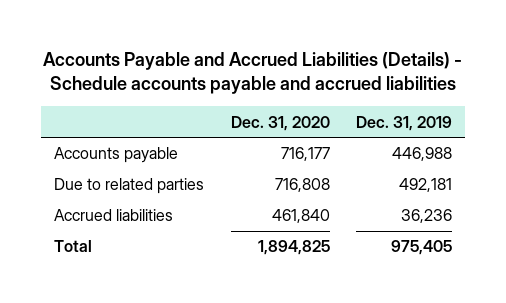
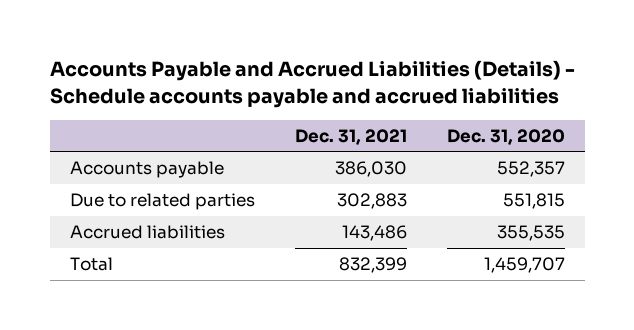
[355,115,452,131] Dec. 31, 2019 -> none
none -> [294,128,407,145] Dec. 31, 2021
[280,147,330,162] 716,177 -> [496,161,565,178] 552,357
[274,178,330,193] 716,808 -> [502,193,565,210] 551,815
[271,209,330,224] 461,840 -> [496,225,565,242] 355,535
[257,240,330,256] 1,894,825 -> [483,257,565,274] 1,459,707

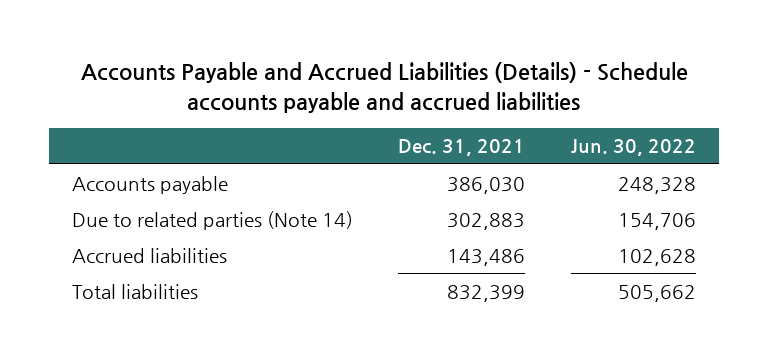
[446,128,565,145] Dec. 31, 2020 -> none
none -> [570,139,696,157] Jun. 30, 2022
[69,193,255,211] Due to related parties -> [72,210,354,230] Due to related parties (Note 14)
[69,257,113,272] Total -> [72,283,199,299] Total liabilities

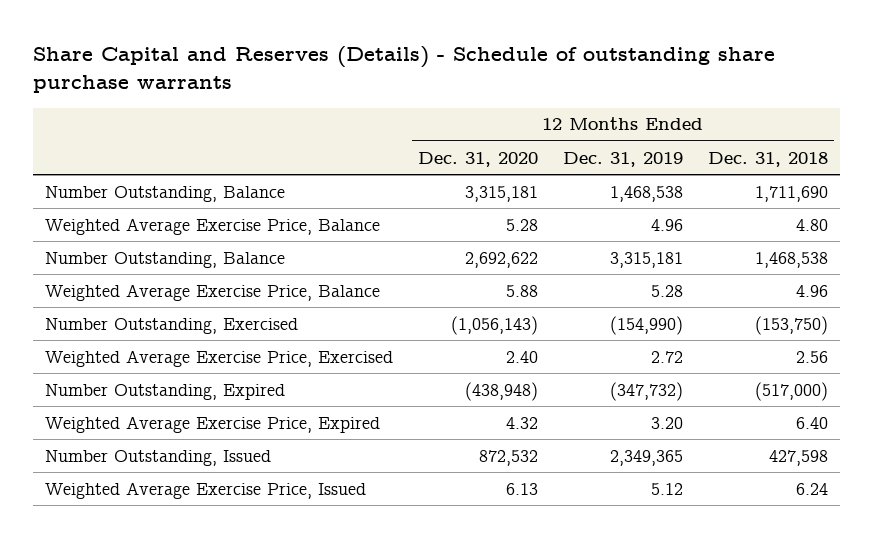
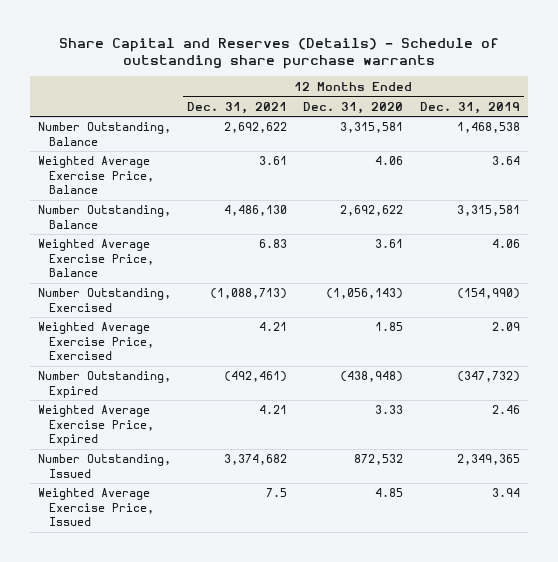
[707,151,828,167] Dec. 31, 2018 -> none
none -> [187,101,288,114] Dec. 31, 2021
[465,185,539,202] 3,315,181 -> [340,122,404,134] 3,315,581
[506,218,539,231] 5.28 -> [375,156,404,166] 4.06
[650,218,683,231] 4.96 -> [491,156,520,166] 3.64
[609,251,683,268] 3,315,181 -> [456,205,520,217] 3,315,581
[506,284,539,297] 5.88 -> [375,239,404,249] 3.61
[650,284,683,297] 5.28 -> [491,239,520,249] 4.06
[506,350,539,363] 2.40 -> [375,322,404,332] 1.85
[650,350,683,363] 2.72 -> [491,322,520,332] 2.09
[506,416,539,429] 4.32 -> [375,405,404,415] 3.33
[650,416,683,429] 3.20 -> [491,405,520,415] 2.46
[506,482,539,495] 6.13 -> [375,488,404,498] 4.85
[650,482,683,495] 5.12 -> [491,488,520,498] 3.94

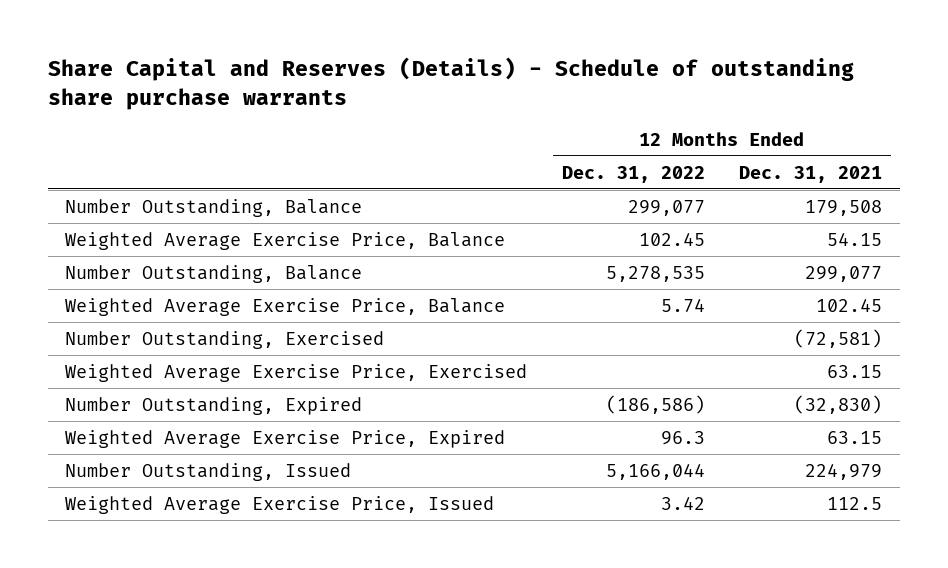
[303,101,404,114] Dec. 31, 2020 -> none
[419,101,520,114] Dec. 31, 2019 -> none
none -> [561,165,705,183] Dec. 31, 2022
[224,122,288,134] 2,692,622 -> [805,199,883,216] 179,508
[259,156,288,166] 3.61 -> [827,232,883,246] 54.15
[224,205,288,217] 4,486,130 -> [805,265,883,282] 299,077
[259,239,288,249] 6.83 -> [816,298,883,312] 102.45
[210,288,288,300] (1,088,713) -> [794,328,883,348] (72,581)
[259,322,288,332] 4.21 -> [827,364,883,378] 63.15
[224,371,288,383] (492,461) -> [794,394,883,414] (32,830)
[259,405,288,415] 4.21 -> [827,430,883,444] 63.15
[224,454,288,466] 3,374,682 -> [805,463,883,480] 224,979
[266,488,288,498] 7.5 -> [827,496,883,510] 112.5

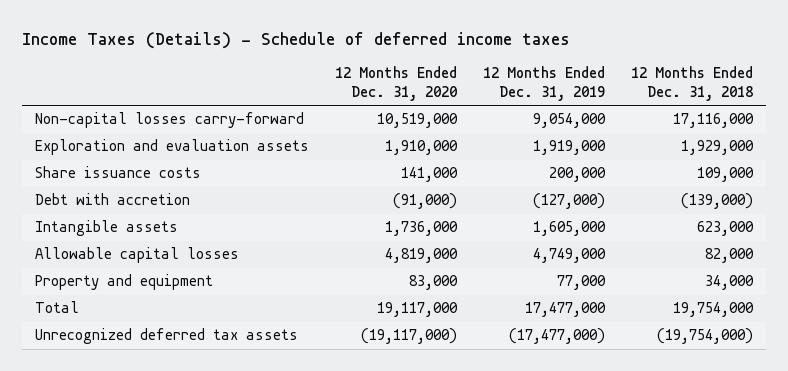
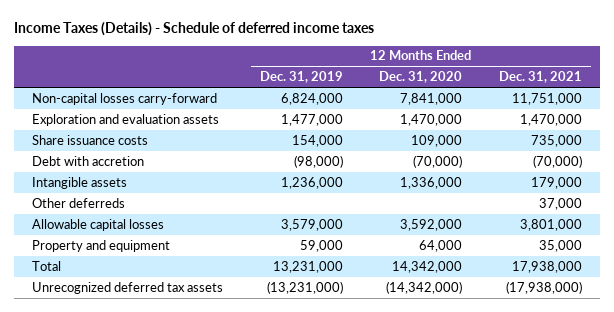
[631,66,754,102] 12 Months Ended Dec. 31, 2018 -> none
none -> [498,71,582,84] Dec. 31, 2021
[376,113,458,129] 10,519,000 -> [400,92,463,105] 7,841,000
[533,113,607,129] 9,054,000 -> [280,92,343,105] 6,824,000
[384,140,458,156] 1,910,000 -> [400,113,463,126] 1,470,000
[533,140,607,156] 1,919,000 -> [280,113,343,126] 1,477,000
[400,167,458,183] 141,000 -> [411,134,463,147] 109,000
[549,167,607,183] 200,000 -> [291,134,343,147] 154,000
[392,193,457,210] (91,000) -> [413,154,463,168] (70,000)
[533,193,606,210] (127,000) -> [293,154,343,168] (98,000)
[384,221,458,237] 1,736,000 -> [400,176,463,189] 1,336,000
[533,221,607,237] 1,605,000 -> [280,176,343,189] 1,236,000
none -> [32,197,126,208] Other deferreds
[384,248,458,264] 4,819,000 -> [400,218,463,231] 3,592,000
[533,248,607,264] 4,749,000 -> [280,218,343,231] 3,579,000
[408,275,458,291] 83,000 -> [419,239,463,252] 64,000
[557,275,607,291] 77,000 -> [299,239,343,252] 59,000
[376,302,458,318] 19,117,000 -> [392,260,463,273] 14,342,000
[525,302,607,318] 17,477,000 -> [272,260,343,273] 13,231,000
[360,328,457,345] (19,117,000) -> [386,280,463,294] (14,342,000)
[509,328,606,345] (17,477,000) -> [266,280,343,294] (13,231,000)

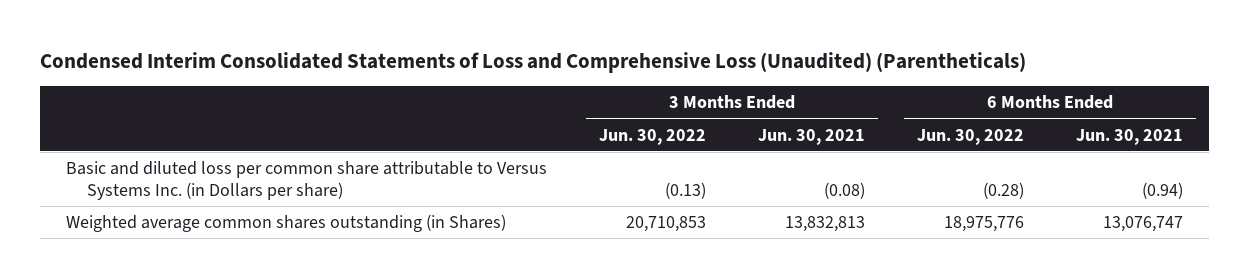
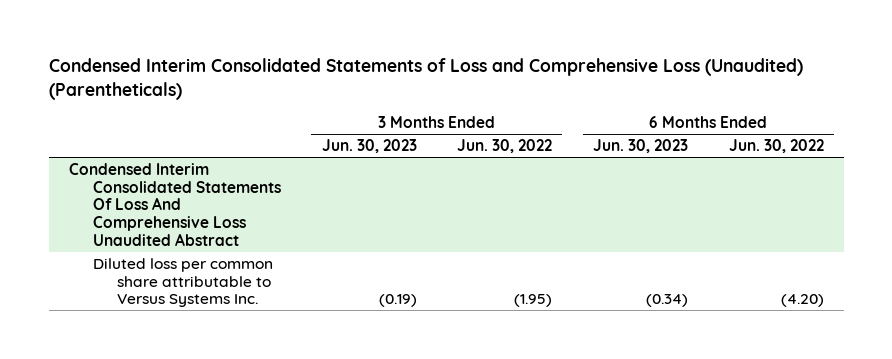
[757,128,865,145] Jun. 30, 2021 -> none
[1075,128,1183,145] Jun. 30, 2021 -> none
none -> [321,139,417,154] Jun. 30, 2023
none -> [592,139,688,154] Jun. 30, 2023
[65,214,506,233] Weighted average common shares outstanding (in Shares) -> none
none -> [68,162,281,246] Condensed Interim Consolidated Statements Of Loss And Comprehensive Loss Unaudited Abstract
[65,161,547,201] Basic and diluted loss per common share attributable to Versus Systems Inc. (in Dollars per share) -> [92,257,273,308] Diluted loss per common share attributable to Versus Systems Inc.
[664,182,706,200] (0.13) -> [514,294,553,308] (1.95)
[982,182,1024,200] (0.28) -> [780,294,824,308] (4.20)

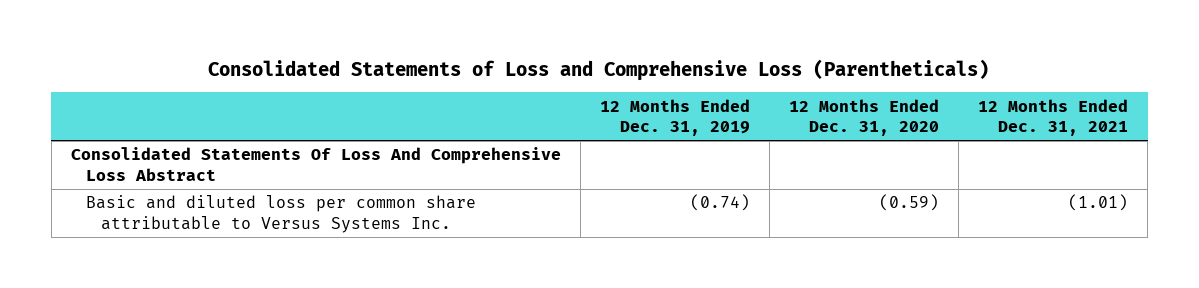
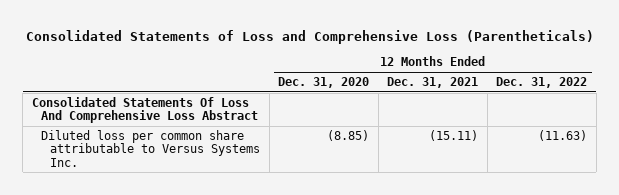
[599,98,750,137] 12 Months Ended Dec. 31, 2019 -> none
none -> [496,77,588,89] Dec. 31, 2022
[85,195,476,233] Basic and diluted loss per common share attributable to Versus Systems Inc. -> [41,130,260,167] Diluted loss per common share attributable to Versus Systems Inc.
[878,194,939,212] (0.59) -> [327,130,370,142] (8.85)
[1068,194,1129,212] (1.01) -> [429,130,479,142] (15.11)

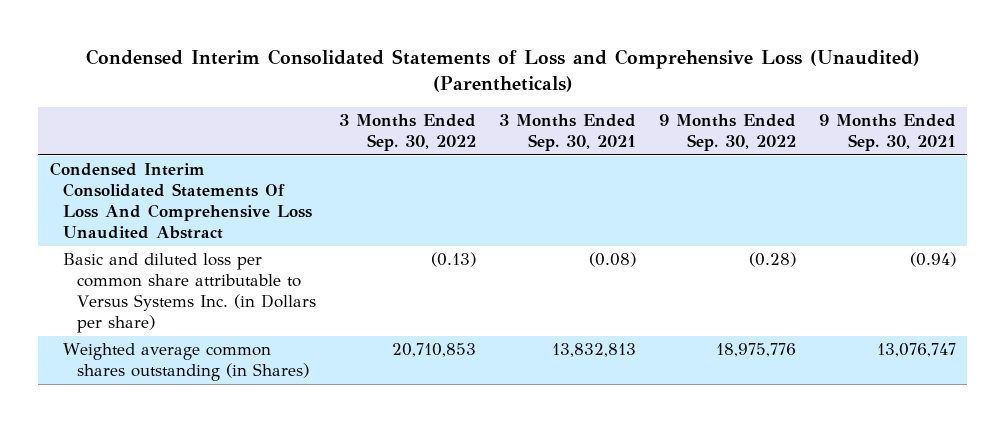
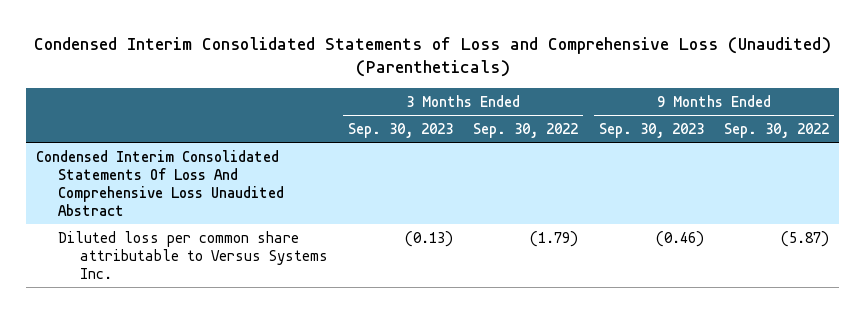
[498,114,636,152] 3 Months Ended Sep. 30, 2021 -> none
[818,114,956,152] 9 Months Ended Sep. 30, 2021 -> none
none -> [347,122,453,138] Sep. 30, 2023
none -> [598,122,704,138] Sep. 30, 2023
[63,343,309,382] Weighted average common shares outstanding (in Shares) -> none
[63,253,316,334] Basic and diluted loss per common share attributable to Versus Systems Inc. (in Dollars per share) -> [57,230,328,279] Diluted loss per common share attributable to Versus Systems Inc.
[430,252,476,268] (0.13) -> [530,230,579,247] (1.79)
[748,252,796,268] (0.28) -> [780,230,829,247] (5.87)

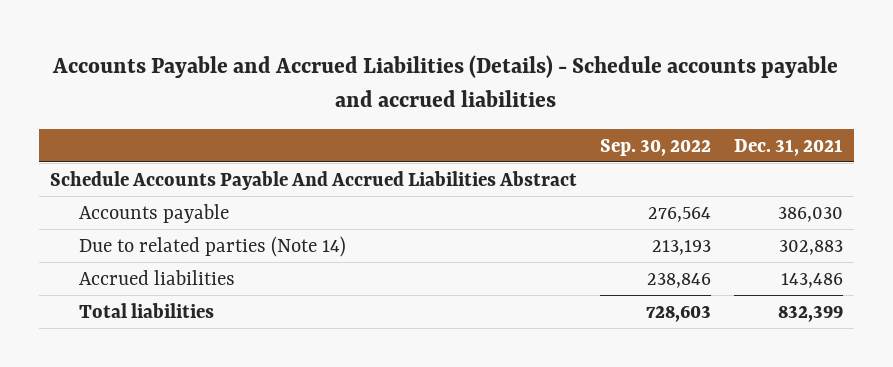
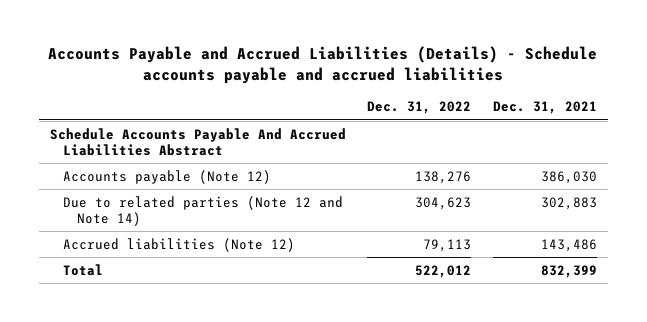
[599,138,711,156] Sep. 30, 2022 -> none
none -> [367,101,472,115] Dec. 31, 2022
[79,203,230,223] Accounts payable -> [63,169,272,184] Accounts payable (Note 12)
[79,235,347,257] Due to related parties (Note 14) -> [63,195,344,226] Due to related parties (Note 12 and Note 14)
[79,269,236,285] Accrued liabilities -> [63,237,296,252] Accrued liabilities (Note 12)
[79,302,215,318] Total liabilities -> [63,263,104,276] Total

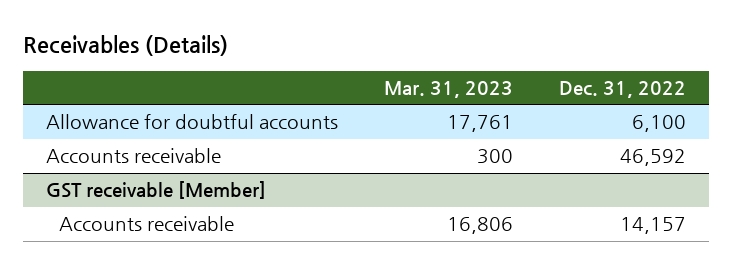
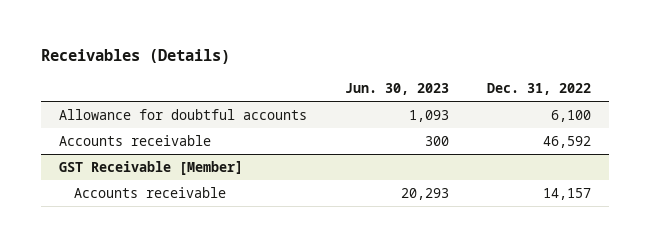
[383,81,513,99] Mar. 31, 2023 -> none
none -> [344,82,449,95] Jun. 30, 2023
[45,181,266,200] GST receivable [Member] -> [59,161,244,176] GST Receivable [Member]

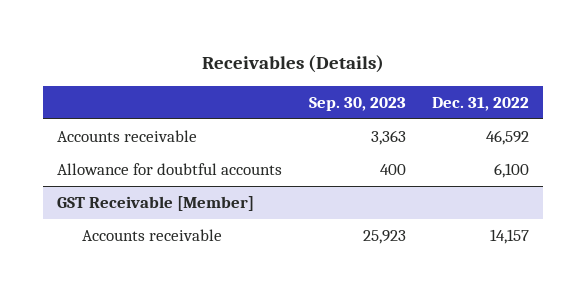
[344,82,449,95] Jun. 30, 2023 -> none
none -> [308,96,406,111] Sep. 30, 2023
[59,109,308,121] Allowance for doubtful accounts -> [56,163,282,176] Allowance for doubtful accounts

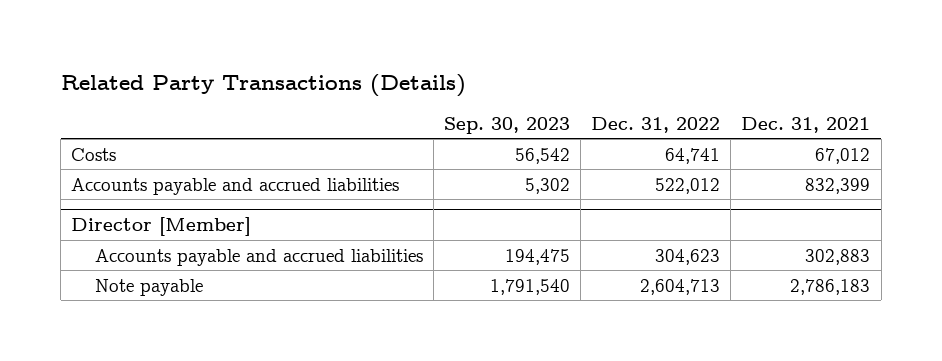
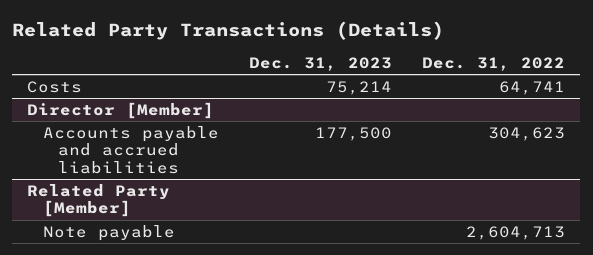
[443,116,570,134] Sep. 30, 2023 -> none
[741,116,871,133] Dec. 31, 2021 -> none
none -> [248,56,392,71] Dec. 31, 2023
[71,177,400,195] Accounts payable and accrued liabilities -> none
none -> [27,183,171,218] Related Party [Member]

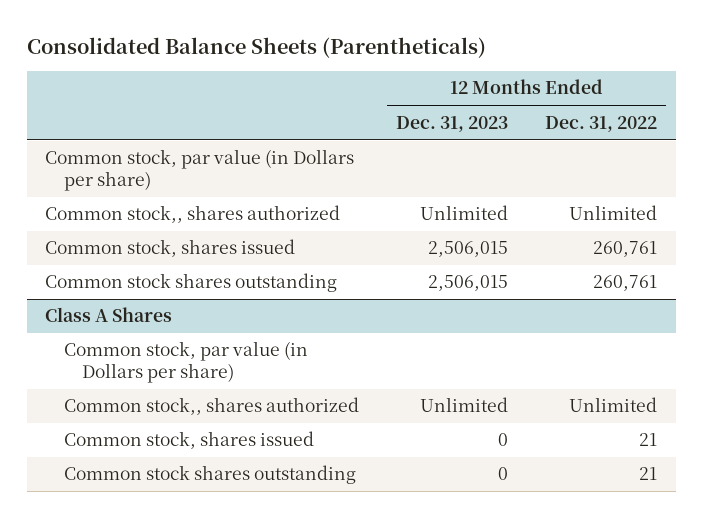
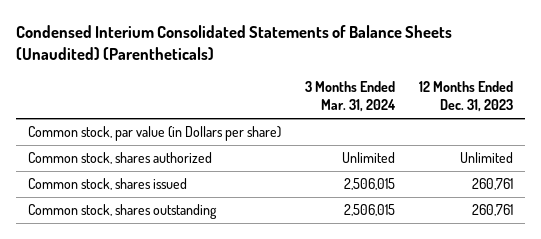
[26,36,486,58] Consolidated Balance Sheets (Parentheticals) -> [15,24,452,60] Condensed Interium Consolidated Statements of Balance Sheets (Unaudited) (Parentheticals)
[545,115,658,132] Dec. 31, 2022 -> none
none -> [304,81,396,113] 3 Months Ended Mar. 31, 2024
[45,307,173,323] Class A Shares -> none
[63,341,308,383] Common stock, par value (in Dollars per share) -> none
[63,397,359,416] Common stock,, shares authorized -> none
[63,431,314,450] Common stock, shares issued -> none
[63,465,356,485] Common stock shares outstanding -> none
[45,205,341,224] Common stock,, shares authorized -> [27,152,212,165] Common stock, shares authorized
[427,241,508,258] 2,506,015 -> [472,178,514,191] 260,761
[45,273,338,293] Common stock shares outstanding -> [27,204,217,220] Common stock, shares outstanding
[427,275,508,292] 2,506,015 -> [472,204,514,217] 260,761

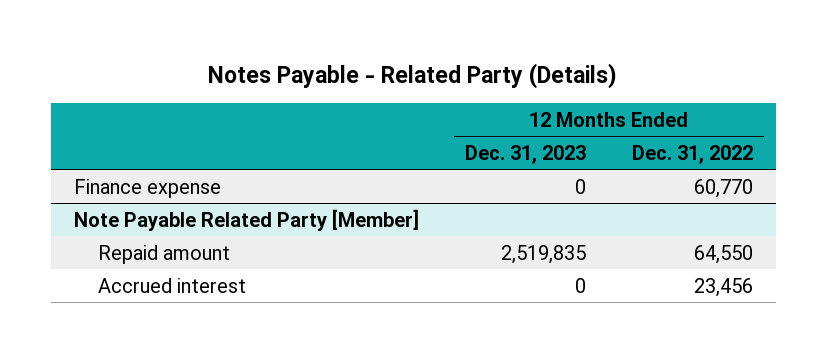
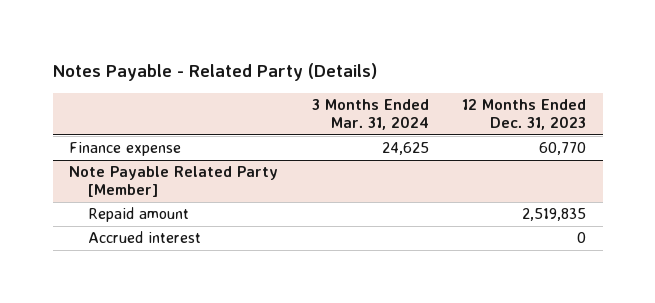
[631,144,753,164] Dec. 31, 2022 -> none
none -> [311,99,429,131] 3 Months Ended Mar. 31, 2024
[574,178,586,194] 0 -> [538,142,586,156] 60,770

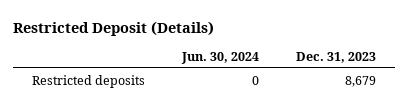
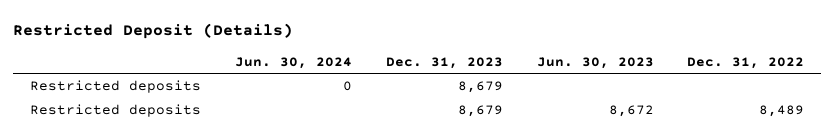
none -> [536,56,654,69] Jun. 30, 2023
none -> [687,56,805,69] Dec. 31, 2022
none -> [29,104,201,118] Restricted deposits

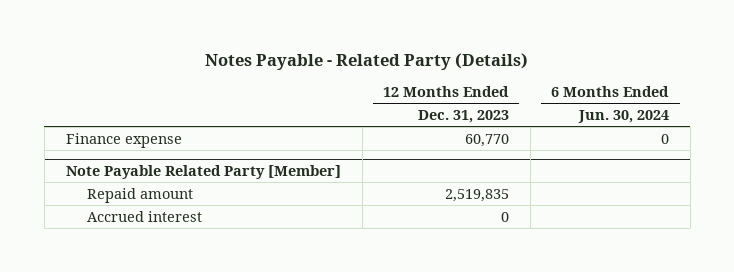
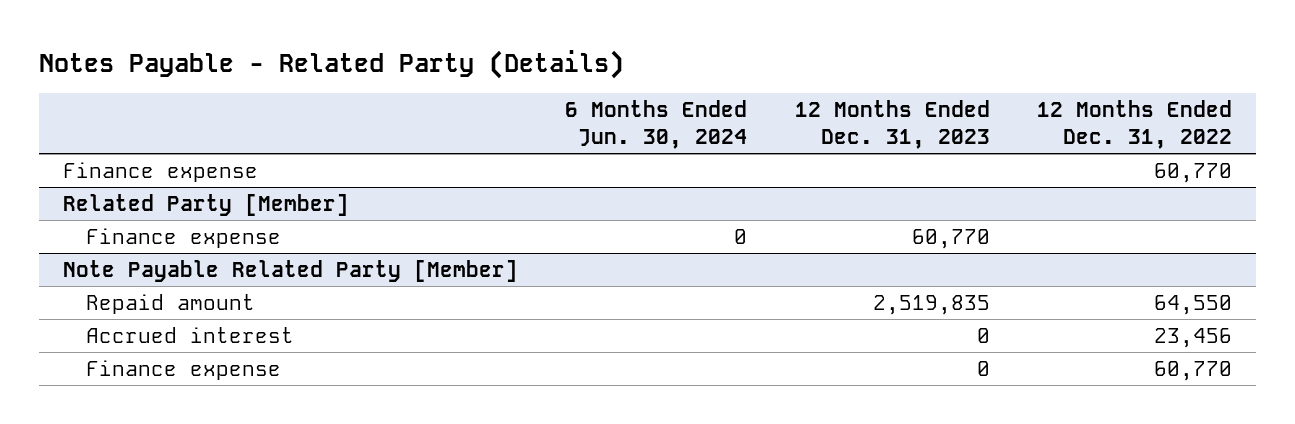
none -> [1037,100,1233,149] 12 Months Ended Dec. 31, 2022
none -> [62,162,258,183] Finance expense
none -> [62,194,349,217] Related Party [Member]
none -> [85,360,281,381] Finance expense

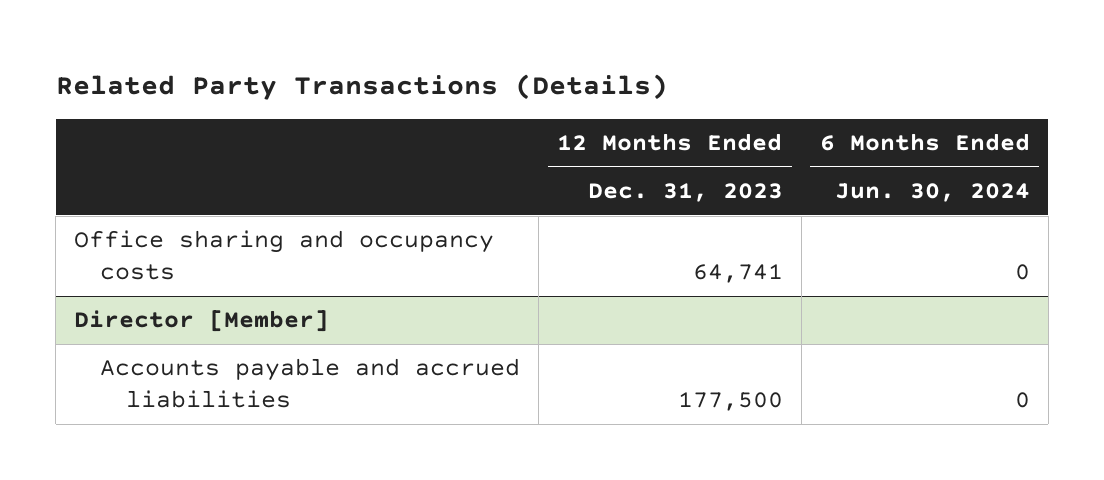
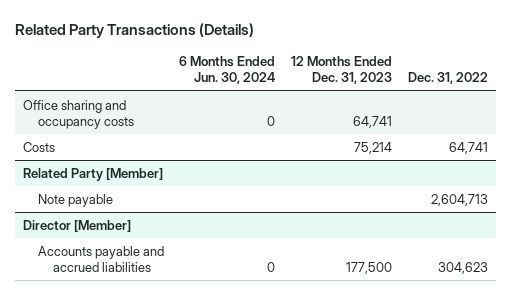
none -> [407,72,488,85] Dec. 31, 2022
none -> [22,141,55,152] Costs
none -> [22,167,163,181] Related Party [Member]
none -> [37,193,113,207] Note payable

